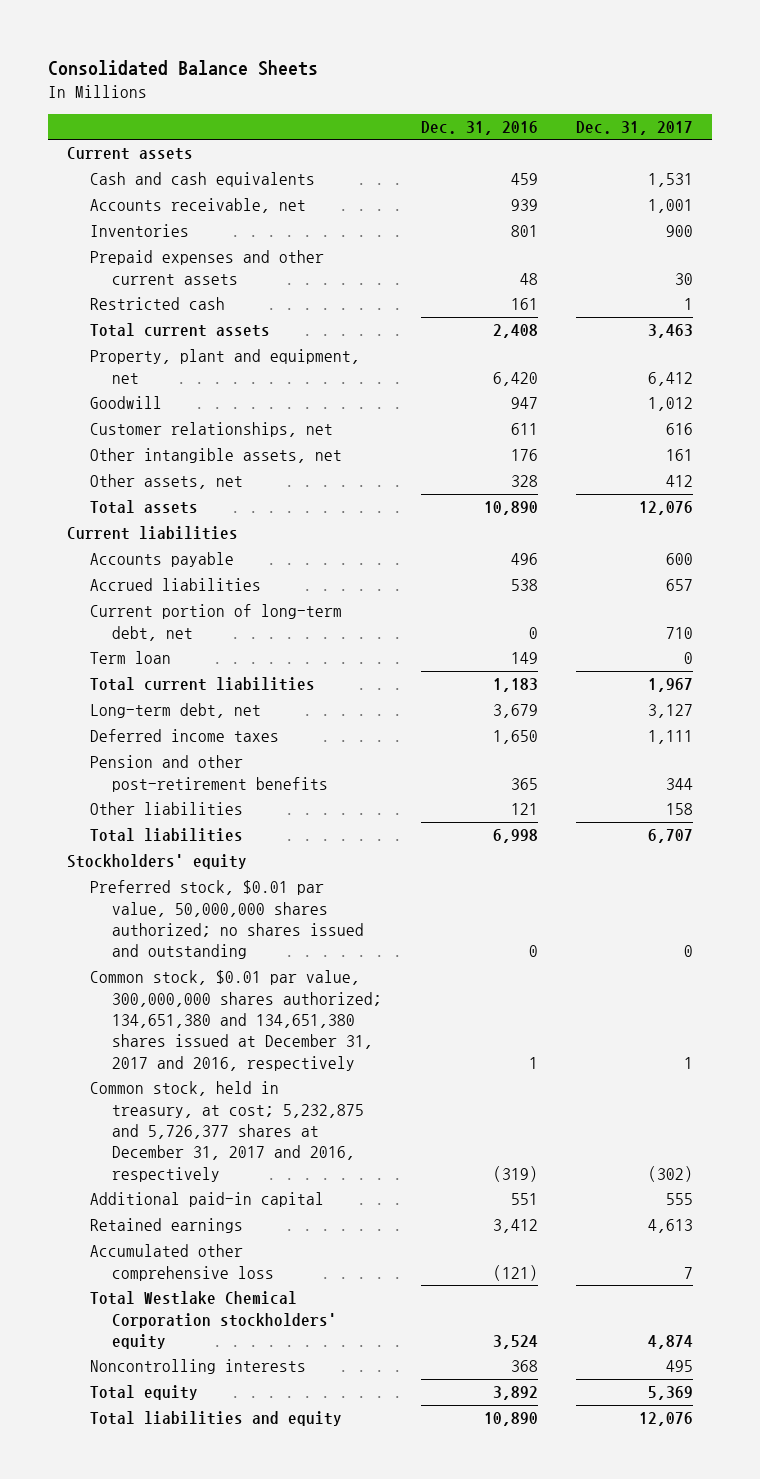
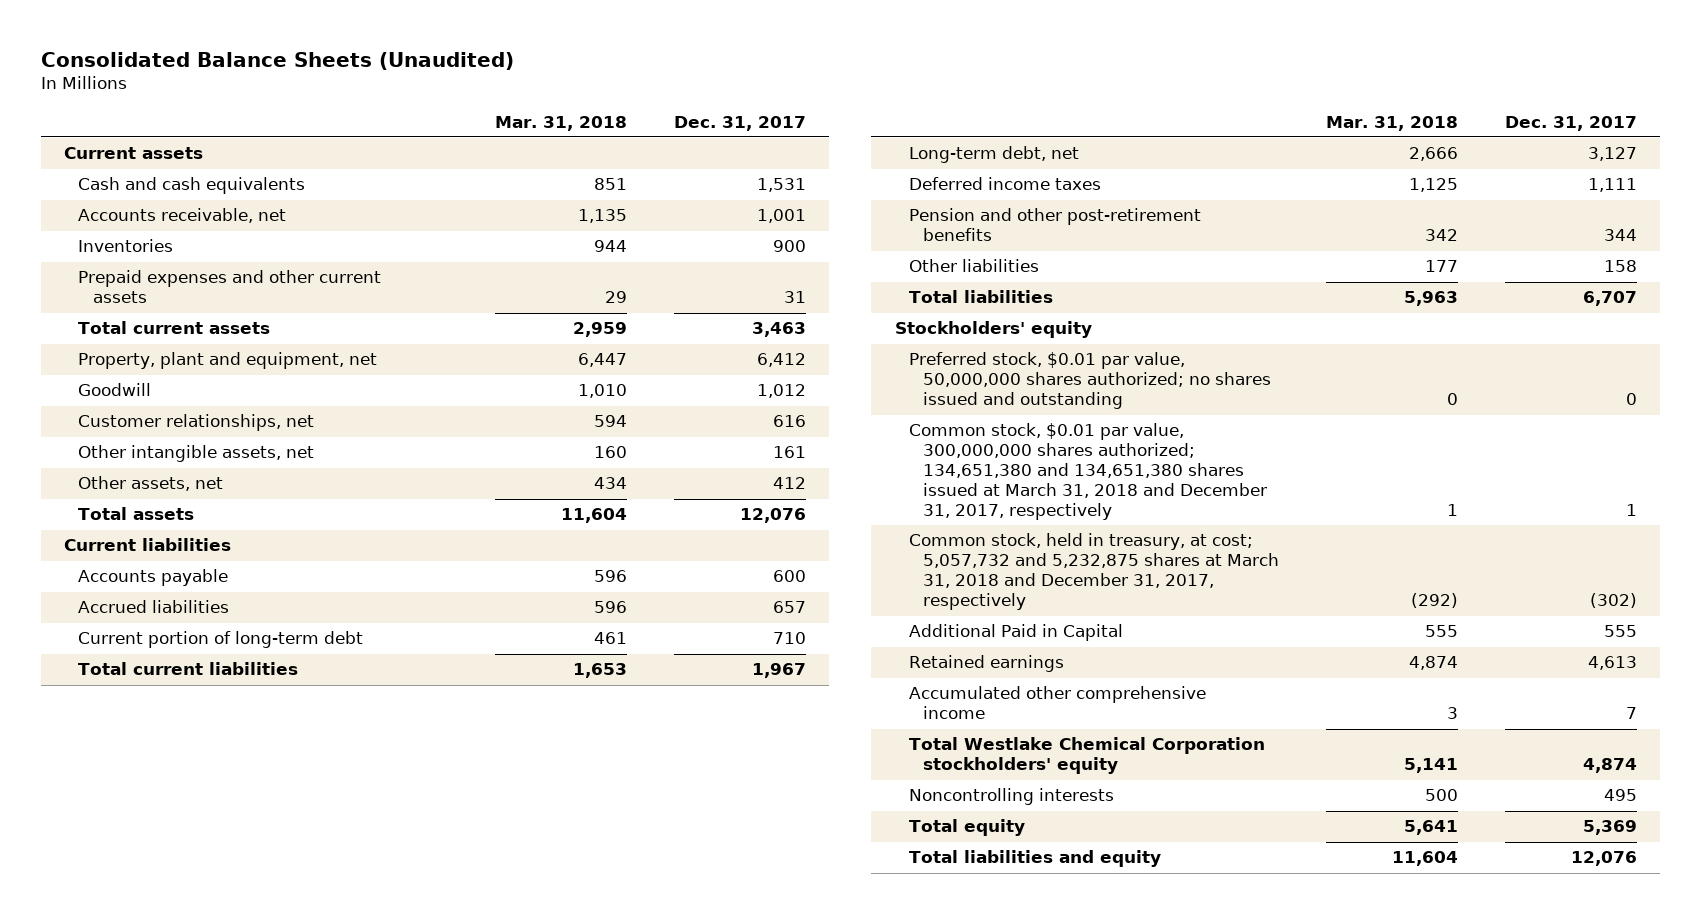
[48,60,319,77] Consolidated Balance Sheets -> [40,51,514,70] Consolidated Balance Sheets (Unaudited)
[420,120,538,135] Dec. 31, 2016 -> none
none -> [495,115,628,131] Mar. 31, 2018
[89,297,225,311] Restricted cash -> none
[674,272,693,285] 30 -> [784,291,807,304] 31
[89,651,171,665] Term loan -> none
[89,604,342,641] Current portion of long-term debt, net -> [78,631,364,649] Current portion of long-term debt
[89,970,383,1071] Common stock, $0.01 par value, 300,000,000 shares authorized; 134,651,380 and 134,651,380 shares issued at December 31, 2017 and 2016, respectively -> [908,423,1268,521] Common stock, $0.01 par value, 300,000,000 shares authorized; 134,651,380 and 134,651,380 shares issued at March 31, 2018 and December 31, 2017, respectively
[89,1081,365,1182] Common stock, held in treasury, at cost; 5,232,875 and 5,726,377 shares at December 31, 2017 and 2016, respectively -> [908,533,1280,611] Common stock, held in treasury, at cost; 5,057,732 and 5,232,875 shares at March 31, 2018 and December 31, 2017, respectively
[89,1192,324,1208] Additional paid-in capital -> [908,624,1123,642] Additional Paid in Capital
[89,1244,275,1281] Accumulated other comprehensive loss -> [908,686,1206,720] Accumulated other comprehensive income

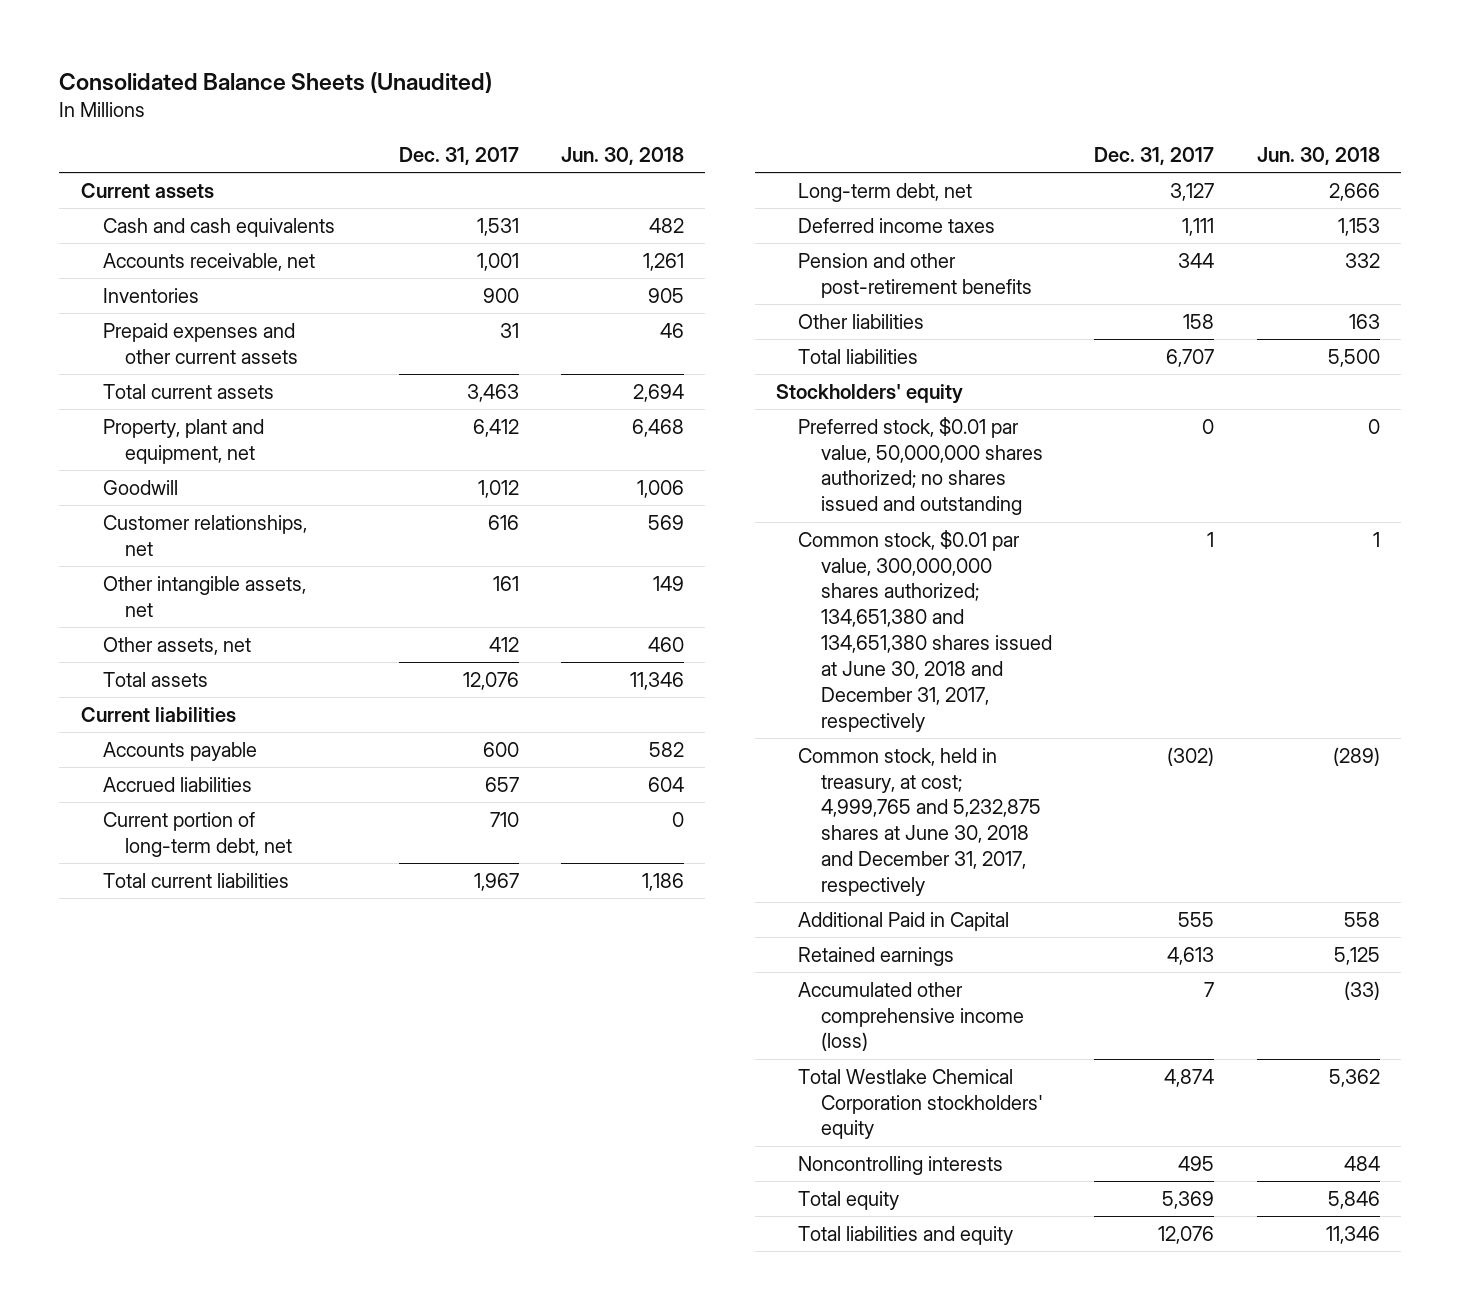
[495,115,628,131] Mar. 31, 2018 -> none
none -> [561,146,685,165] Jun. 30, 2018
[78,631,364,649] Current portion of long-term debt -> [102,811,292,857] Current portion of long-term debt, net
[908,423,1268,521] Common stock, $0.01 par value, 300,000,000 shares authorized; 134,651,380 and 134,651,380 shares issued at March 31, 2018 and December 31, 2017, respectively -> [798,529,1052,732] Common stock, $0.01 par value, 300,000,000 shares authorized; 134,651,380 and 134,651,380 shares issued at June 30, 2018 and December 31, 2017, respectively
[908,533,1280,611] Common stock, held in treasury, at cost; 5,057,732 and 5,232,875 shares at March 31, 2018 and December 31, 2017, respectively -> [798,747,1041,897] Common stock, held in treasury, at cost; 4,999,765 and 5,232,875 shares at June 30, 2018 and December 31, 2017, respectively
[908,686,1206,720] Accumulated other comprehensive income -> [798,981,1024,1052] Accumulated other comprehensive income (loss)

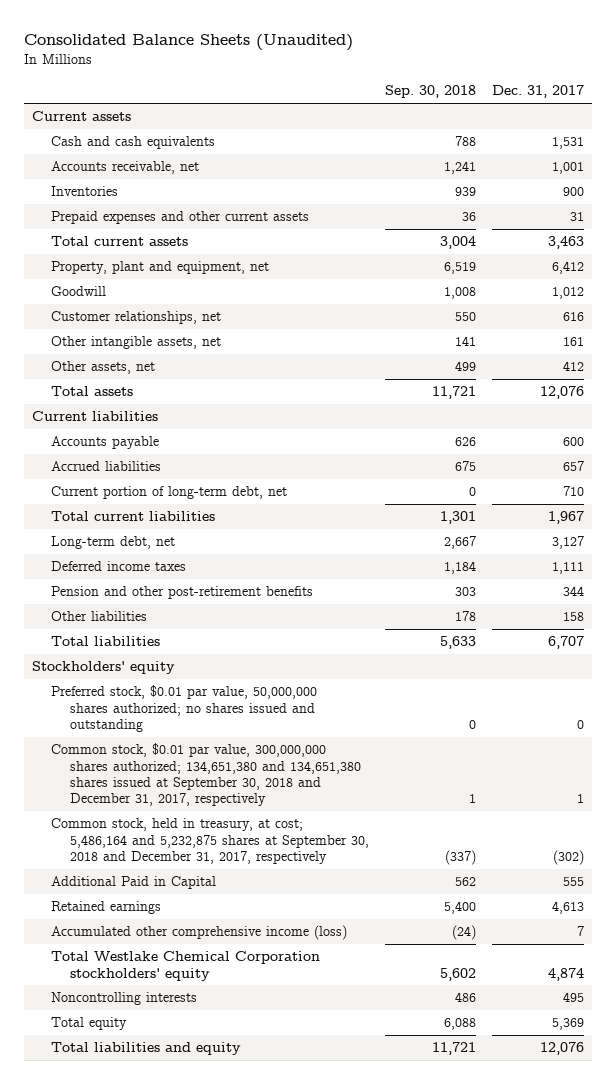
[561,146,685,165] Jun. 30, 2018 -> none
none -> [385,85,477,99] Sep. 30, 2018
[798,529,1052,732] Common stock, $0.01 par value, 300,000,000 shares authorized; 134,651,380 and 134,651,380 shares issued at June 30, 2018 and December 31, 2017, respectively -> [51,743,362,806] Common stock, $0.01 par value, 300,000,000 shares authorized; 134,651,380 and 134,651,380 shares issued at September 30, 2018 and December 31, 2017, respectively
[798,747,1041,897] Common stock, held in treasury, at cost; 4,999,765 and 5,232,875 shares at June 30, 2018 and December 31, 2017, respectively -> [51,818,370,864] Common stock, held in treasury, at cost; 5,486,164 and 5,232,875 shares at September 30, 2018 and December 31, 2017, respectively

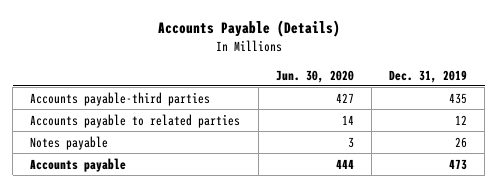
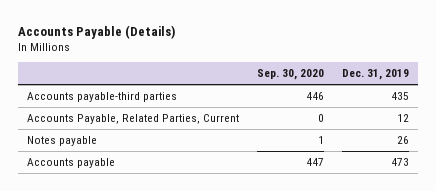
[275,69,354,83] Jun. 30, 2020 -> none
none -> [256,69,324,81] Sep. 30, 2020
[30,113,241,128] Accounts payable to related parties -> [26,114,239,125] Accounts Payable, Related Parties, Current

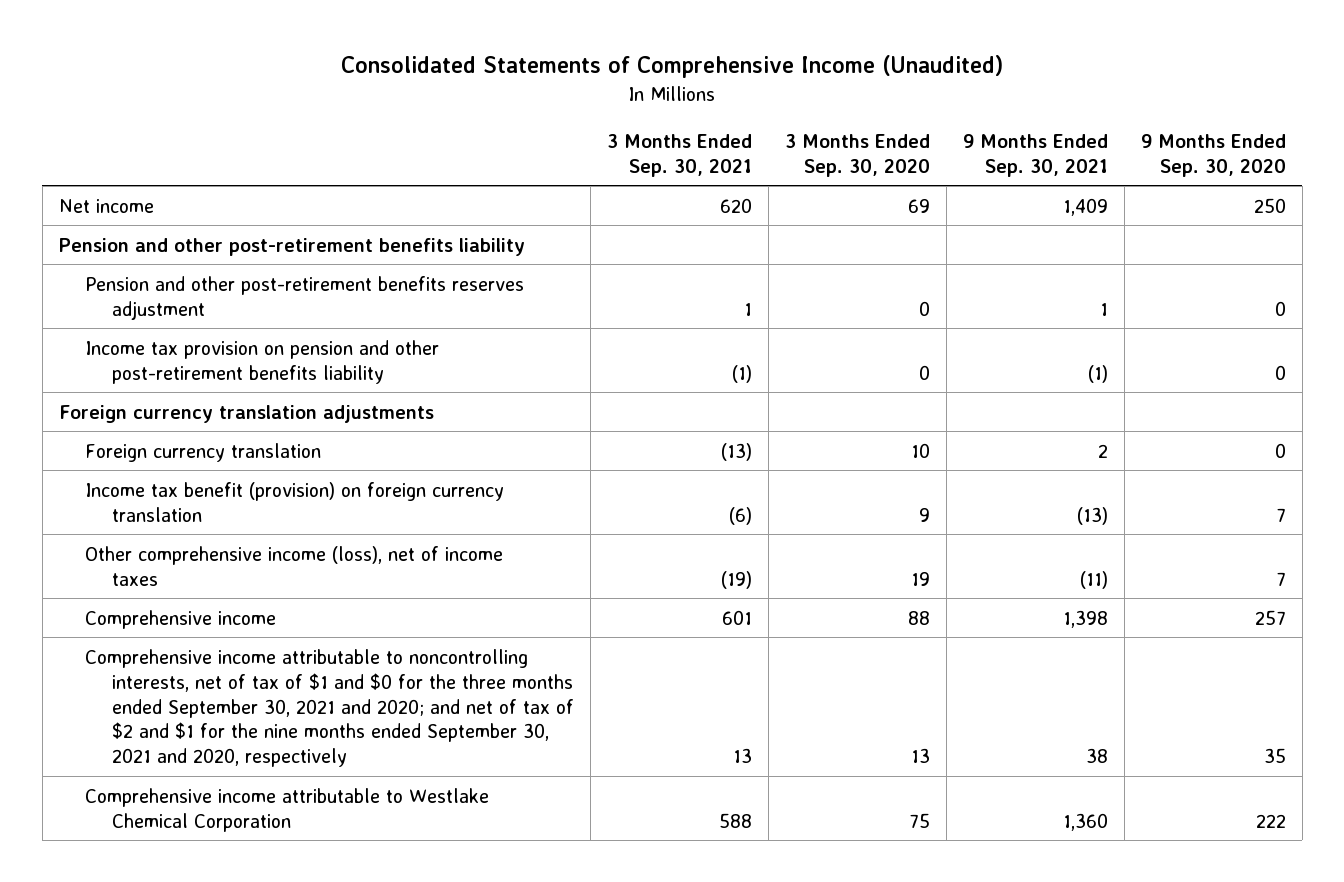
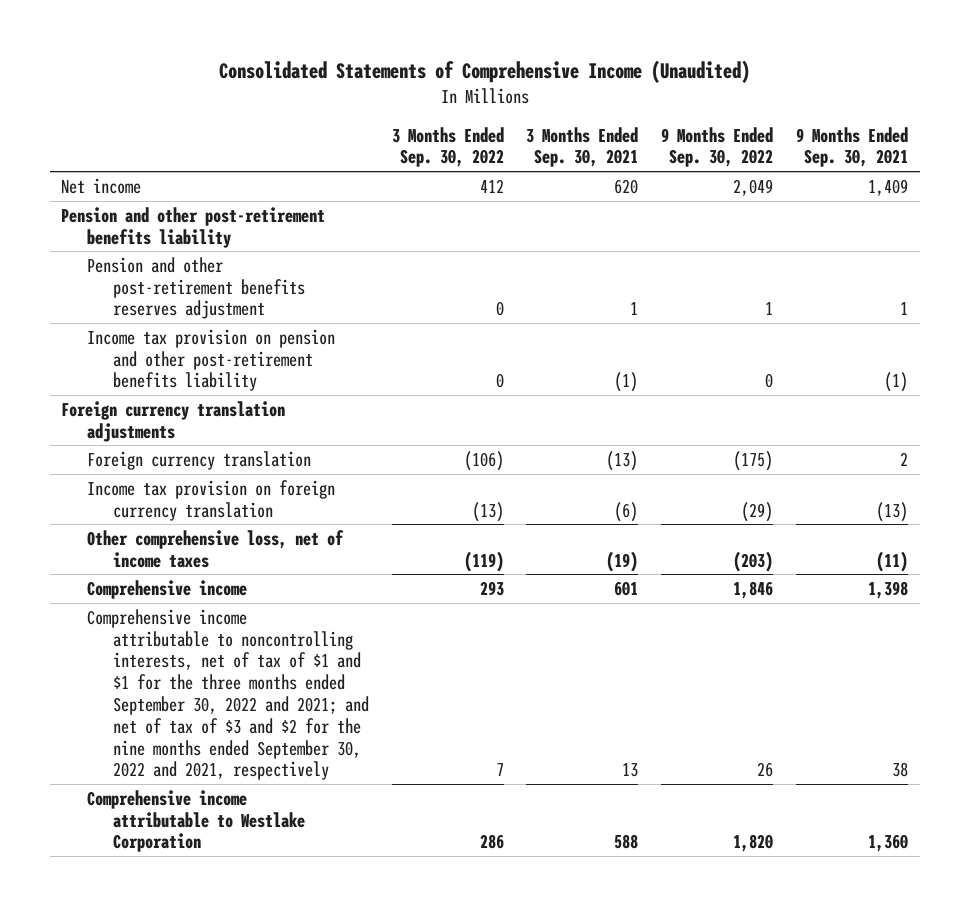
[785,133,931,177] 3 Months Ended Sep. 30, 2020 -> none
[1140,133,1286,177] 9 Months Ended Sep. 30, 2020 -> none
none -> [391,126,504,168] 3 Months Ended Sep. 30, 2022
none -> [661,126,774,168] 9 Months Ended Sep. 30, 2022
[85,481,505,522] Income tax benefit (provision) on foreign currency translation -> [86,479,335,521] Income tax provision on foreign currency translation
[85,545,504,586] Other comprehensive income (loss), net of income taxes -> [86,529,344,568] Other comprehensive loss, net of income taxes
[85,648,575,768] Comprehensive income attributable to noncontrolling interests, net of tax of $1 and $0 for the three months ended September 30, 2021 and 2020; and net of tax of $2 and $1 for the nine months ended September 30, 2021 and 2020, respectively -> [86,608,369,781] Comprehensive income attributable to noncontrolling interests, net of tax of $1 and $1 for the three months ended September 30, 2022 and 2021; and net of tax of $3 and $2 for the nine months ended September 30, 2022 and 2021, respectively
[85,787,490,832] Comprehensive income attributable to Westlake Chemical Corporation -> [86,789,305,853] Comprehensive income attributable to Westlake Corporation

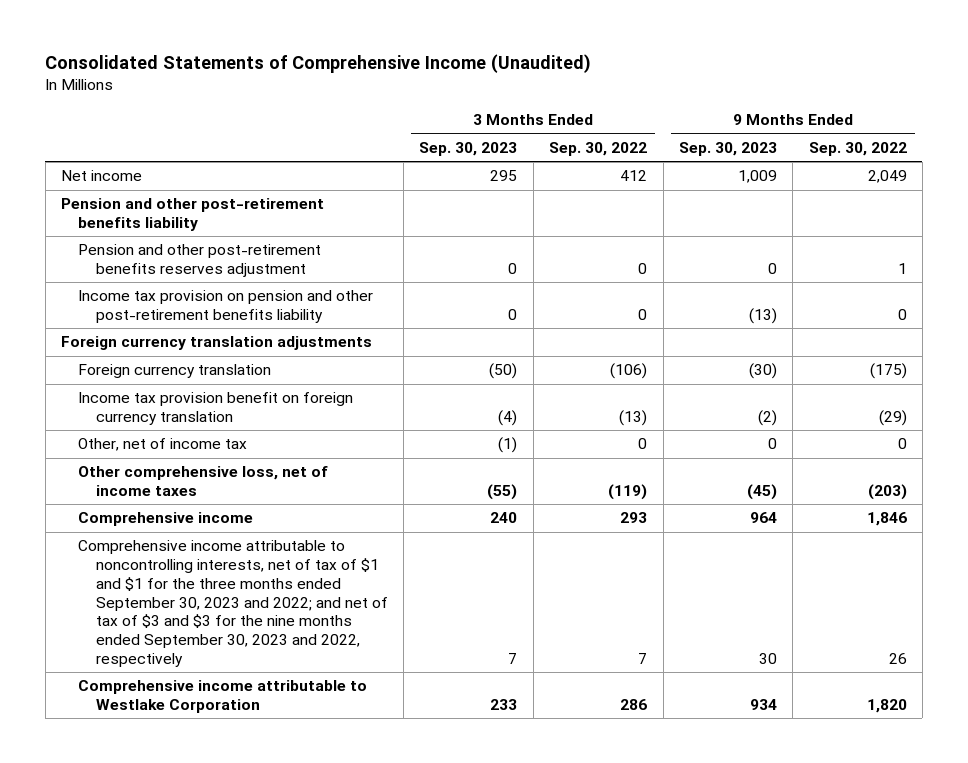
[526,126,639,168] 3 Months Ended Sep. 30, 2021 -> none
[796,126,909,168] 9 Months Ended Sep. 30, 2021 -> none
none -> [419,141,518,156] Sep. 30, 2023
none -> [678,141,777,156] Sep. 30, 2023
[86,479,335,521] Income tax provision on foreign currency translation -> [78,392,354,426] Income tax provision benefit on foreign currency translation
none -> [78,438,248,452] Other, net of income tax
[86,608,369,781] Comprehensive income attributable to noncontrolling interests, net of tax of $1 and $1 for the three months ended September 30, 2022 and 2021; and net of tax of $3 and $2 for the nine months ended September 30, 2022 and 2021, respectively -> [78,540,388,667] Comprehensive income attributable to noncontrolling interests, net of tax of $1 and $1 for the three months ended September 30, 2023 and 2022; and net of tax of $3 and $3 for the nine months ended September 30, 2023 and 2022, respectively

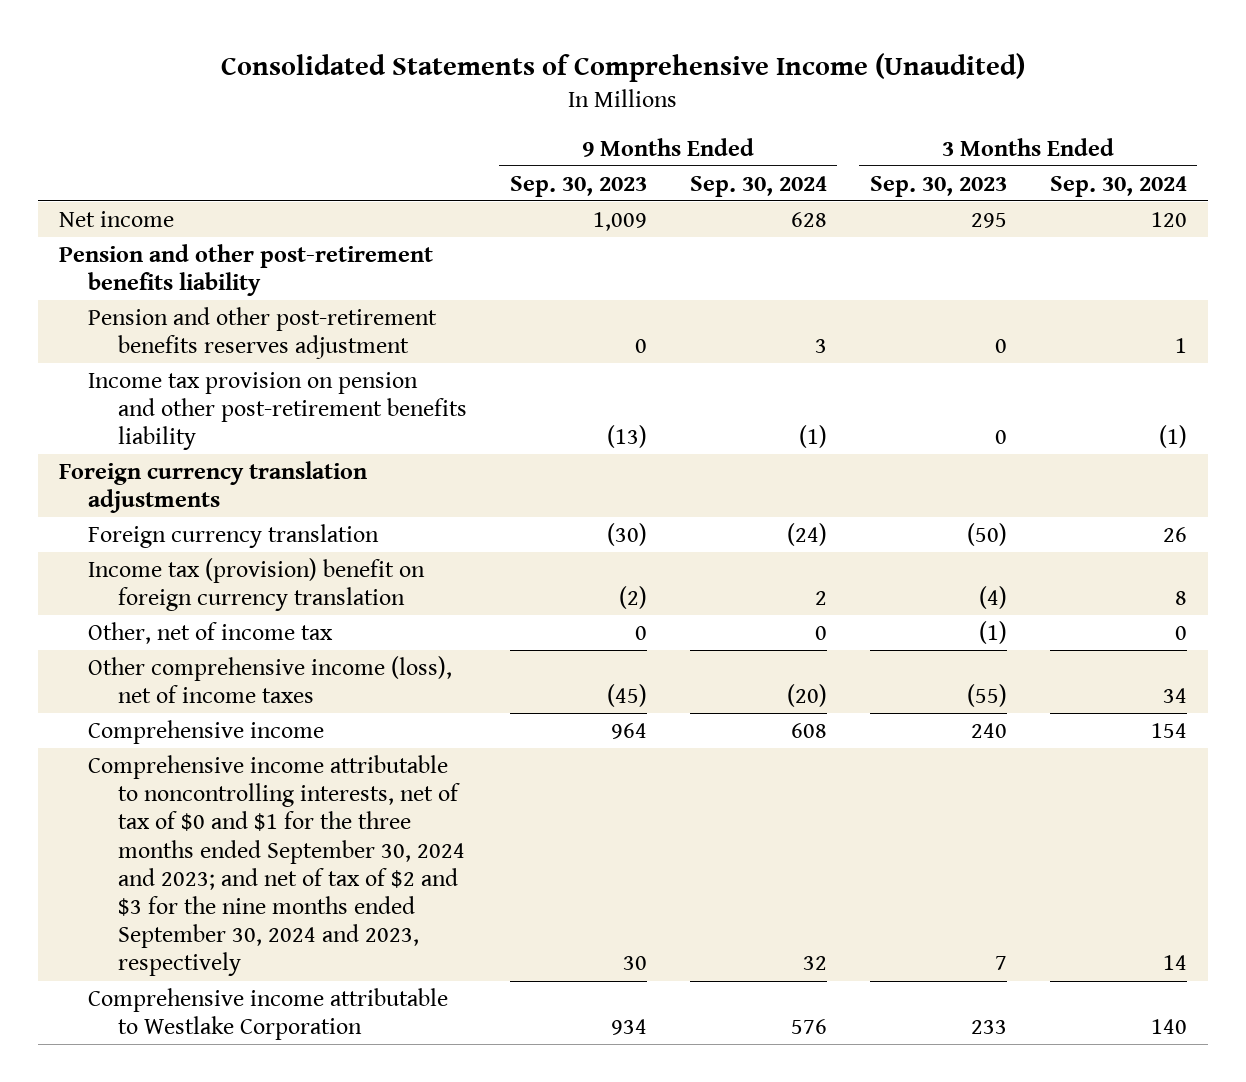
[549,141,648,156] Sep. 30, 2022 -> none
[808,141,907,156] Sep. 30, 2022 -> none
none -> [689,175,827,197] Sep. 30, 2024
none -> [1049,175,1187,197] Sep. 30, 2024
[78,392,354,426] Income tax provision benefit on foreign currency translation -> [88,557,426,612] Income tax (provision) benefit on foreign currency translation
[78,466,329,497] Other comprehensive loss, net of income taxes -> [88,655,453,704] Other comprehensive income (loss), net of income taxes
[78,540,388,667] Comprehensive income attributable to noncontrolling interests, net of tax of $1 and $1 for the three months ended September 30, 2023 and 2022; and net of tax of $3 and $3 for the nine months ended September 30, 2023 and 2022, respectively -> [88,754,465,977] Comprehensive income attributable to noncontrolling interests, net of tax of $0 and $1 for the three months ended September 30, 2024 and 2023; and net of tax of $2 and $3 for the nine months ended September 30, 2024 and 2023, respectively

